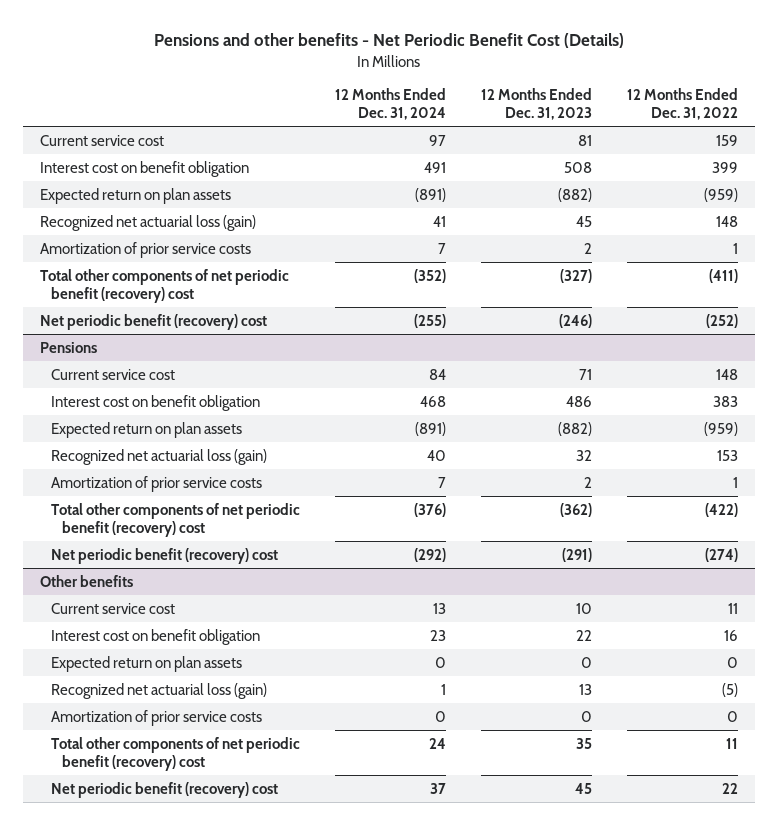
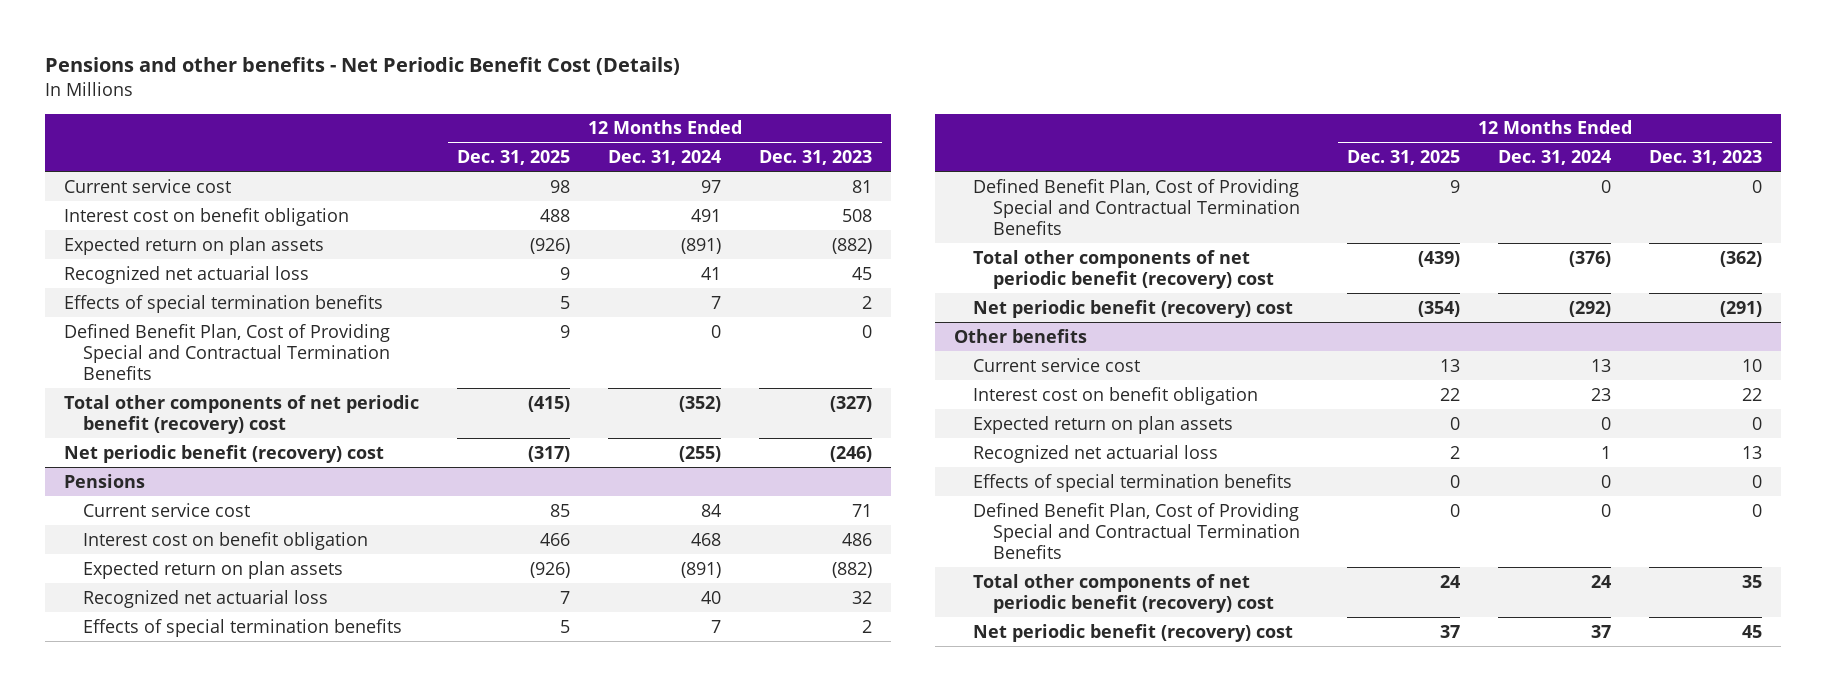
[626,88,738,121] 12 Months Ended Dec. 31, 2022 -> none
none -> [457,150,571,166] Dec. 31, 2025
[40,214,257,231] Recognized net actuarial loss (gain) -> [64,265,310,284] Recognized net actuarial loss
[40,241,252,258] Amortization of prior service costs -> [64,294,384,313] Effects of special termination benefits
none -> [64,323,391,380] Defined Benefit Plan, Cost of Providing Special and Contractual Termination Benefits
[51,448,268,465] Recognized net actuarial loss (gain) -> [83,589,329,608] Recognized net actuarial loss
[51,475,263,492] Amortization of prior service costs -> [83,618,403,637] Effects of special termination benefits
none -> [973,178,1300,235] Defined Benefit Plan, Cost of Providing Special and Contractual Termination Benefits
[51,682,268,699] Recognized net actuarial loss (gain) -> [973,444,1219,463] Recognized net actuarial loss
[51,709,263,726] Amortization of prior service costs -> [973,473,1293,492] Effects of special termination benefits
none -> [973,502,1300,559] Defined Benefit Plan, Cost of Providing Special and Contractual Termination Benefits

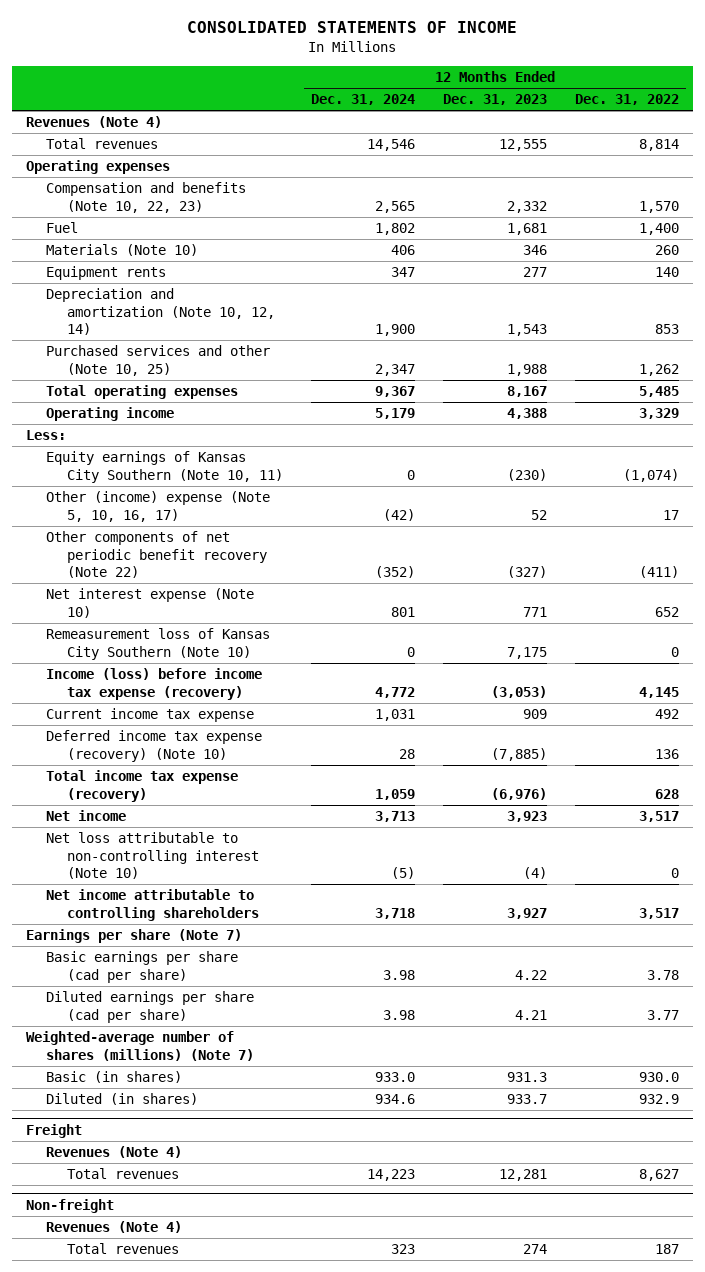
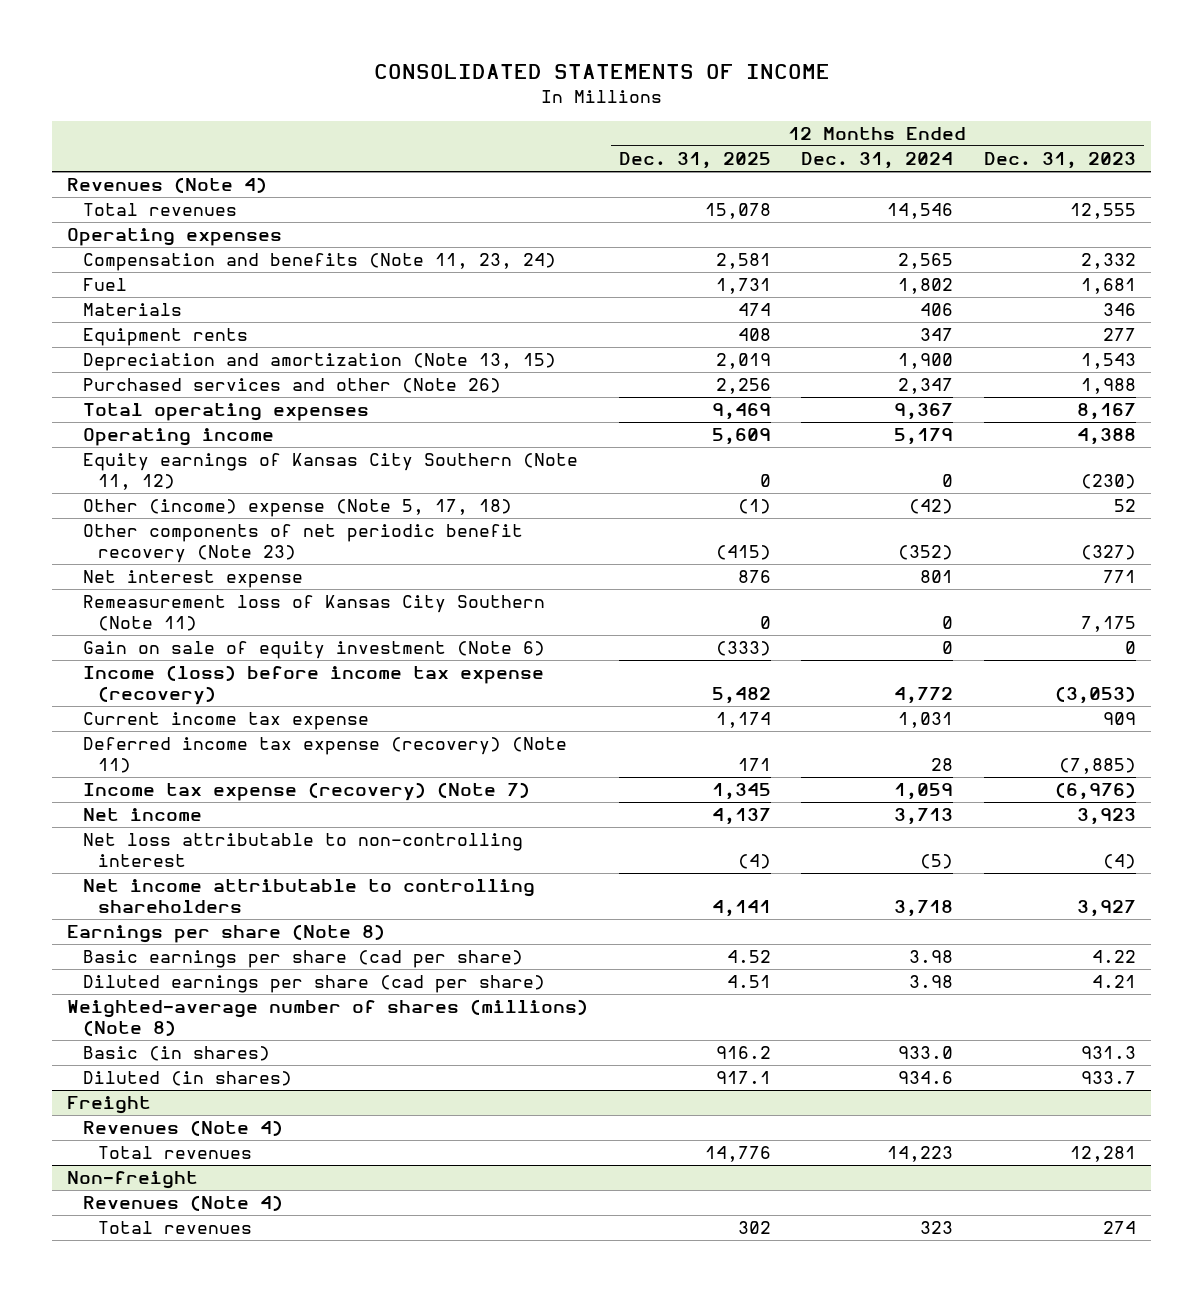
[575,94,680,106] Dec. 31, 2022 -> none
none -> [618,152,771,170] Dec. 31, 2025
[46,182,247,213] Compensation and benefits (Note 10, 22, 23) -> [82,253,556,272] Compensation and benefits (Note 11, 23, 24)
[46,244,199,257] Materials (Note 10) -> [82,303,182,317] Materials
[46,288,275,336] Depreciation and amortization (Note 10, 12, 14) -> [82,353,556,372] Depreciation and amortization (Note 13, 15)
[46,345,271,376] Purchased services and other (Note 10, 25) -> [82,378,501,394] Purchased services and other (Note 26)
[25,430,66,441] Less: -> none
[46,451,283,483] Equity earnings of Kansas City Southern (Note 10, 11) -> [82,453,578,490] Equity earnings of Kansas City Southern (Note 11, 12)
[46,491,271,522] Other (income) expense (Note 5, 10, 16, 17) -> [82,499,512,518] Other (income) expense (Note 5, 17, 18)
[46,531,267,579] Other components of net periodic benefit recovery (Note 22) -> [82,524,523,563] Other components of net periodic benefit recovery (Note 23)
[46,588,255,618] Net interest expense (Note 10) -> [82,570,303,589] Net interest expense
[46,628,271,660] Remeasurement loss of Kansas City Southern (Note 10) -> [82,595,545,631] Remeasurement loss of Kansas City Southern (Note 11)
none -> [82,641,545,660] Gain on sale of equity investment (Note 6)
[46,730,263,762] Deferred income tax expense (recovery) (Note 10) -> [82,737,567,773] Deferred income tax expense (recovery) (Note 11)
[46,770,239,802] Total income tax expense (recovery) -> [82,782,530,802] Income tax expense (recovery) (Note 7)
[46,832,259,880] Net loss attributable to non-controlling interest (Note 10) -> [82,833,523,867] Net loss attributable to non-controlling interest
[25,929,242,944] Earnings per share (Note 7) -> [67,924,386,944] Earnings per share (Note 8)
[25,1031,255,1061] Weighted-average number of shares (millions) (Note 7) -> [67,999,589,1036] Weighted-average number of shares (millions) (Note 8)

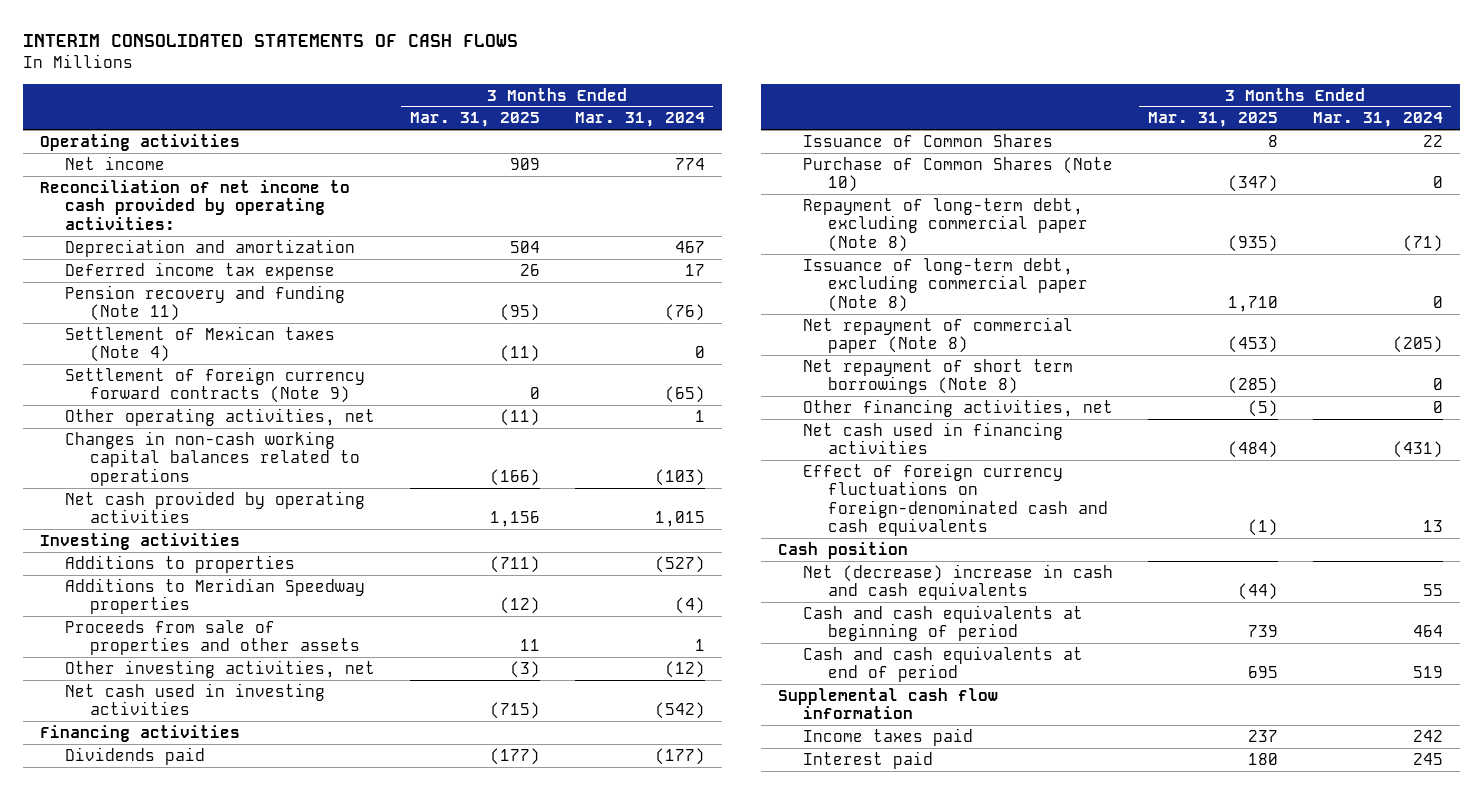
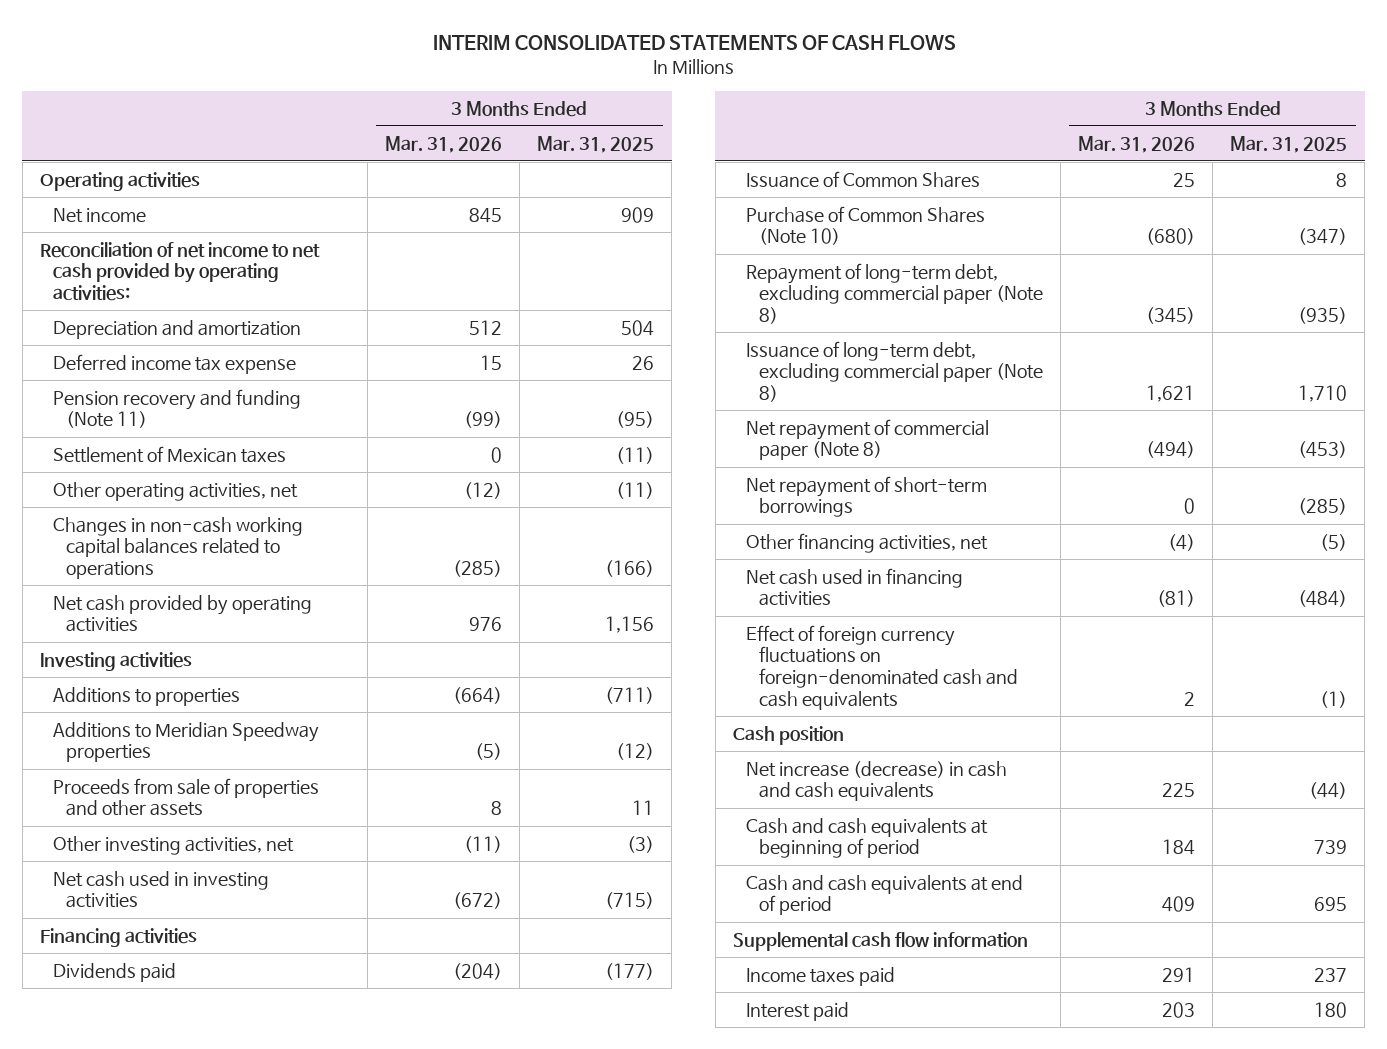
[574,112,705,128] Mar. 31, 2024 -> none
none -> [384,135,502,153] Mar. 31, 2026
[40,179,351,230] Reconciliation of net income to cash provided by operating activities: -> [39,241,320,301] Reconciliation of net income to net cash provided by operating activities:
[65,366,366,404] Settlement of foreign currency forward contracts (Note 9) -> none
[65,325,336,363] Settlement of Mexican taxes (Note 4) -> [52,445,286,463] Settlement of Mexican taxes
[803,358,1074,395] Net repayment of short term borrowings (Note 8) -> [745,475,987,518] Net repayment of short-term borrowings
[803,563,1114,601] Net (decrease) increase in cash and cash equivalents -> [745,760,1007,802] Net increase (decrease) in cash and cash equivalents

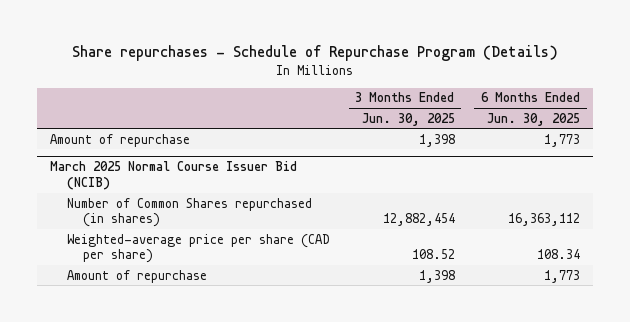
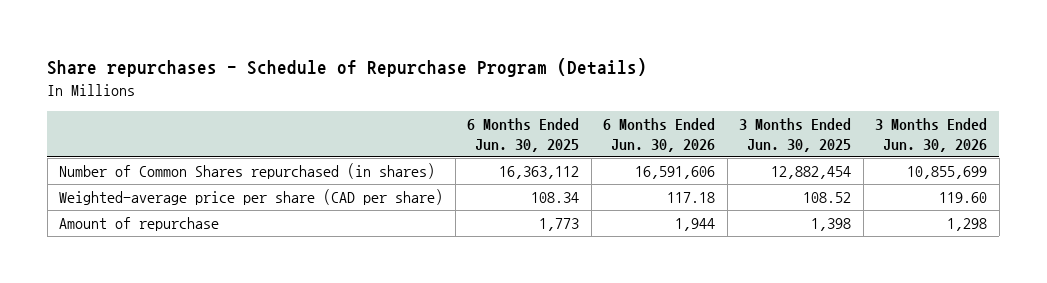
none -> [603,117,716,153] 6 Months Ended Jun. 30, 2026
none -> [875,117,988,153] 3 Months Ended Jun. 30, 2026
[50,133,191,147] Amount of repurchase -> none
[50,161,298,191] March 2025 Normal Course Issuer Bid (NCIB) -> none

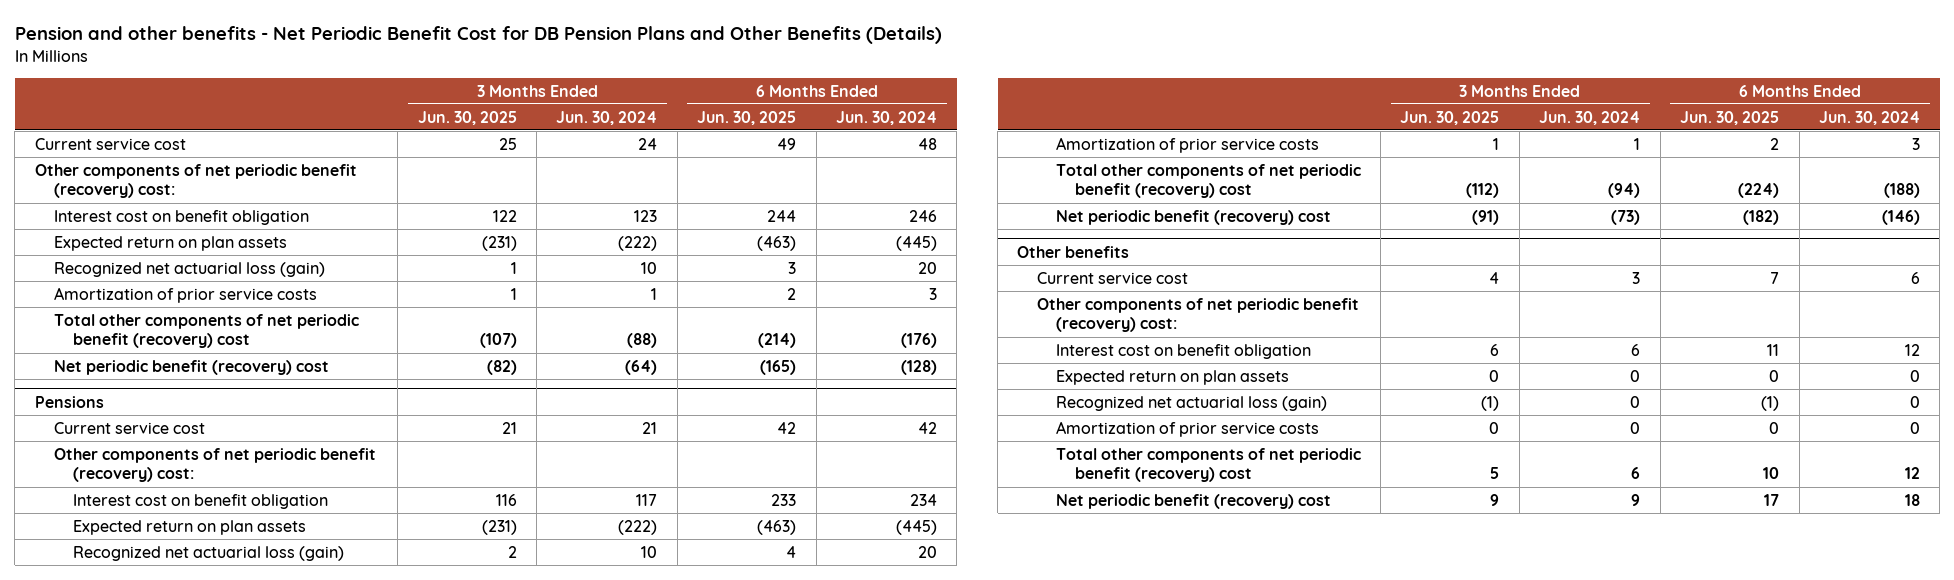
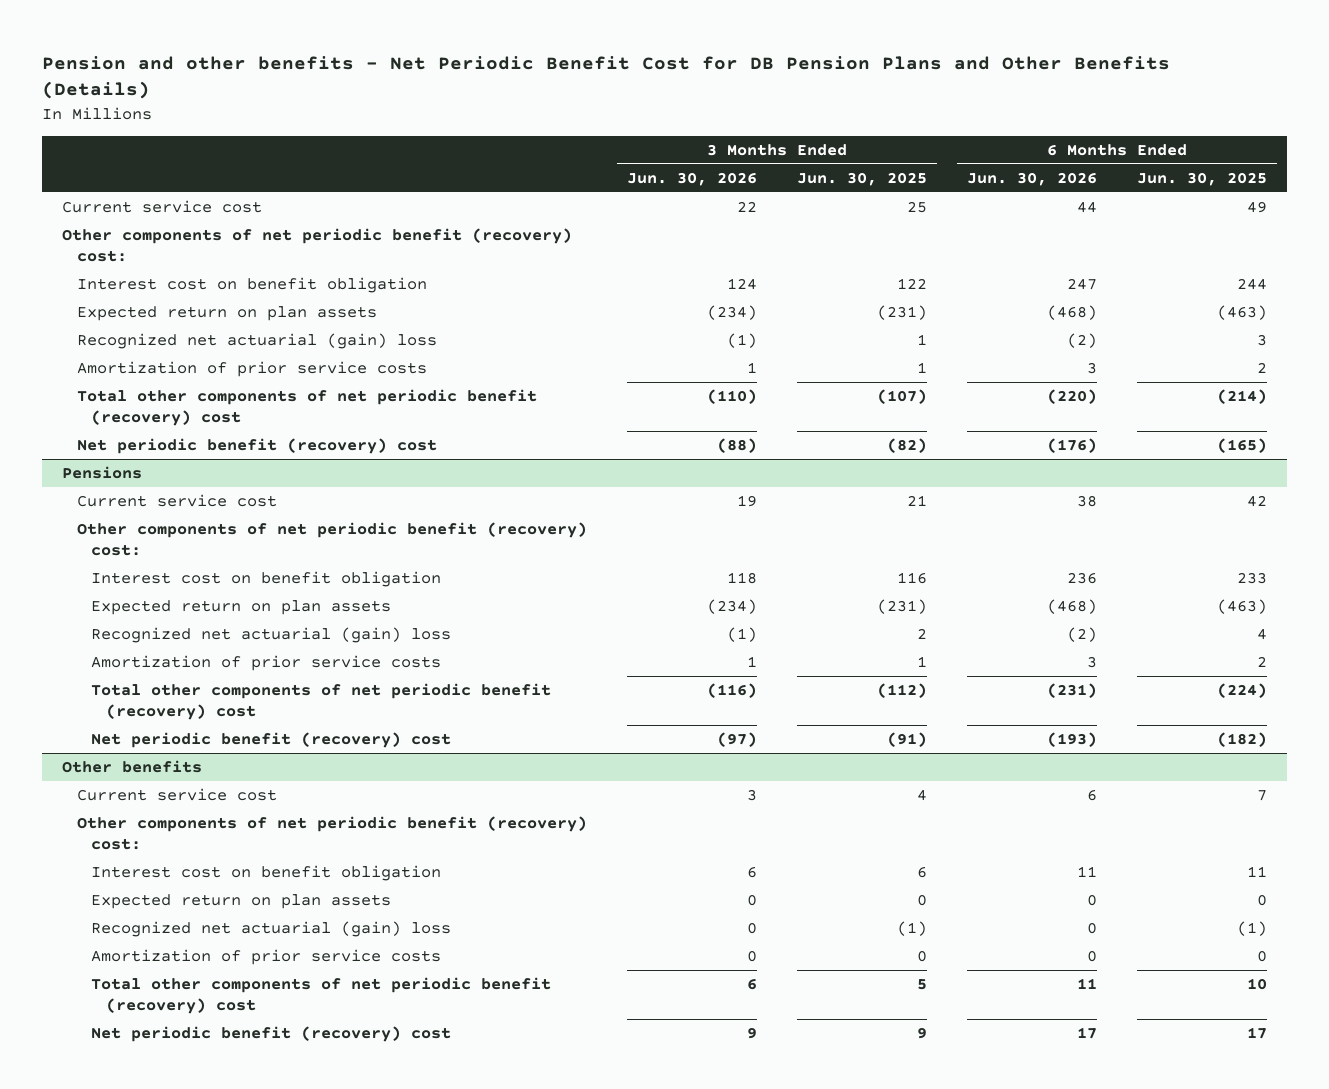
[556,110,658,125] Jun. 30, 2024 -> none
[836,110,938,125] Jun. 30, 2024 -> none
none -> [626,171,757,186] Jun. 30, 2026
none -> [966,171,1097,186] Jun. 30, 2026
[53,261,325,277] Recognized net actuarial loss (gain) -> [76,333,437,350] Recognized net actuarial (gain) loss
[72,545,344,561] Recognized net actuarial loss (gain) -> [91,627,452,644] Recognized net actuarial (gain) loss
[1055,395,1327,411] Recognized net actuarial loss (gain) -> [91,921,452,938] Recognized net actuarial (gain) loss

